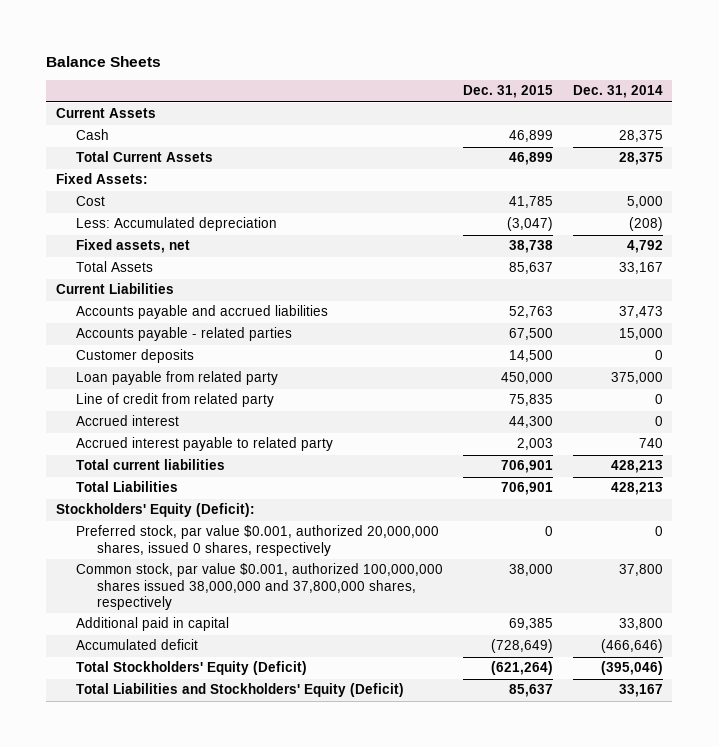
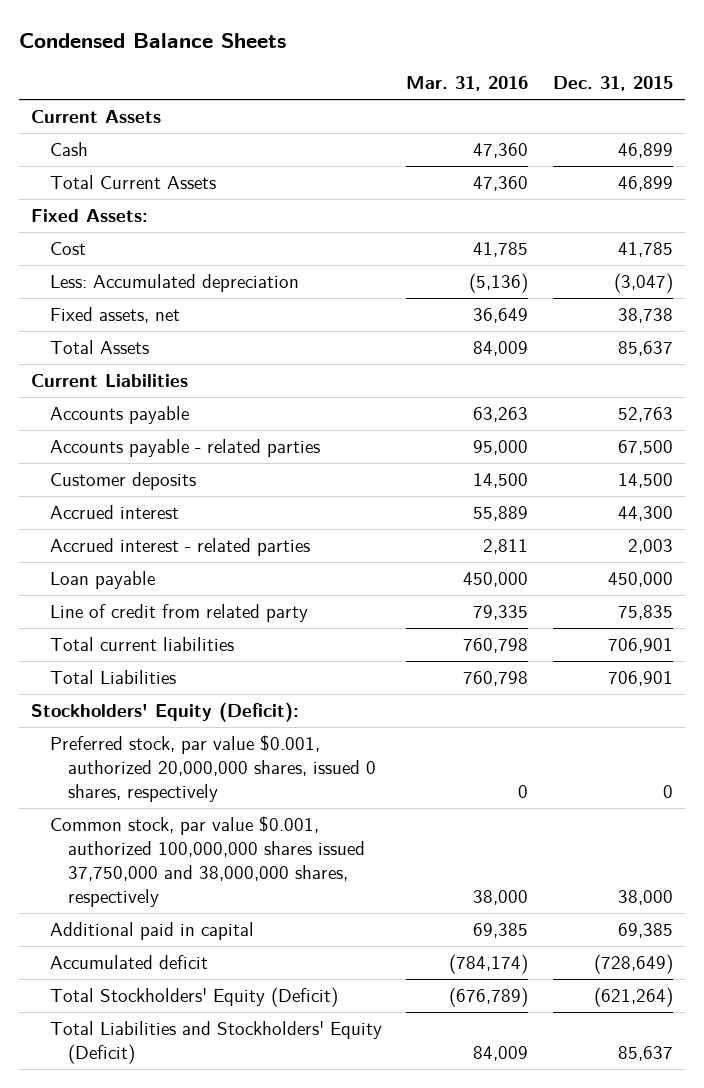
[46,55,162,67] Balance Sheets -> [18,32,286,48] Condensed Balance Sheets
[572,85,663,99] Dec. 31, 2014 -> none
none -> [406,76,529,92] Mar. 31, 2016
[76,305,329,320] Accounts payable and accrued liabilities -> [49,405,189,424] Accounts payable
[76,371,279,386] Loan payable from related party -> none
[76,437,334,452] Accrued interest payable to related party -> [49,537,310,556] Accrued interest - related parties
none -> [49,570,155,589] Loan payable
[76,393,275,408] Line of credit from related party -> [49,603,308,622] Line of credit from related party
[76,563,444,611] Common stock, par value $0.001, authorized 100,000,000 shares issued 38,000,000 and 37,800,000 shares, respectively -> [49,815,366,908] Common stock, par value $0.001, authorized 100,000,000 shares issued 37,750,000 and 38,000,000 shares, respectively

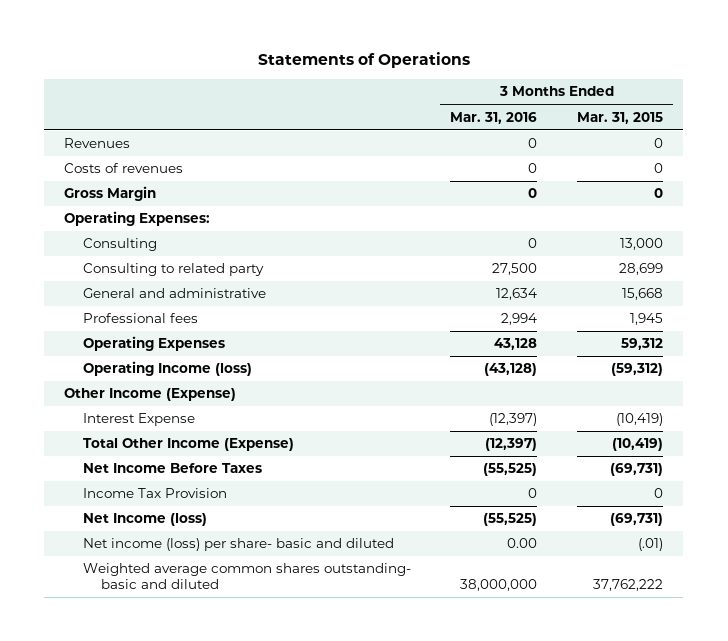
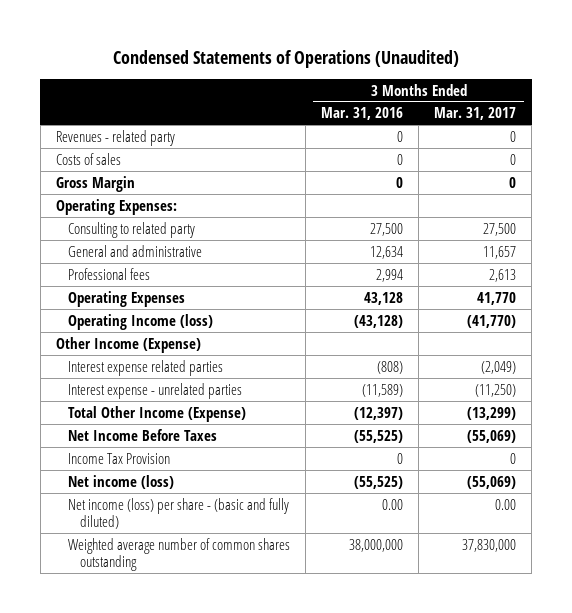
[257,52,470,69] Statements of Operations -> [113,49,460,68] Condensed Statements of Operations (Unaudited)
[577,111,664,124] Mar. 31, 2015 -> none
none -> [434,107,517,121] Mar. 31, 2017
[64,138,131,149] Revenues -> none
none -> [55,129,175,146] Revenues - related party
[64,163,184,174] Costs of revenues -> [55,152,121,165] Costs of sales
[82,238,157,252] Consulting -> none
none -> [67,359,223,376] Interest expense related parties
[82,413,195,427] Interest Expense -> [67,382,242,399] Interest expense - unrelated parties
[489,413,538,427] (12,397) -> [362,383,404,397] (11,589)
[82,513,207,527] Net Income (loss) -> [67,474,174,489] Net income (loss)
[82,538,394,552] Net income (loss) per share- basic and diluted -> [67,497,289,530] Net income (loss) per share - (basic and fully diluted)
[82,563,411,590] Weighted average common shares outstanding- basic and diluted -> [67,537,290,572] Weighted average number of common shares outstanding

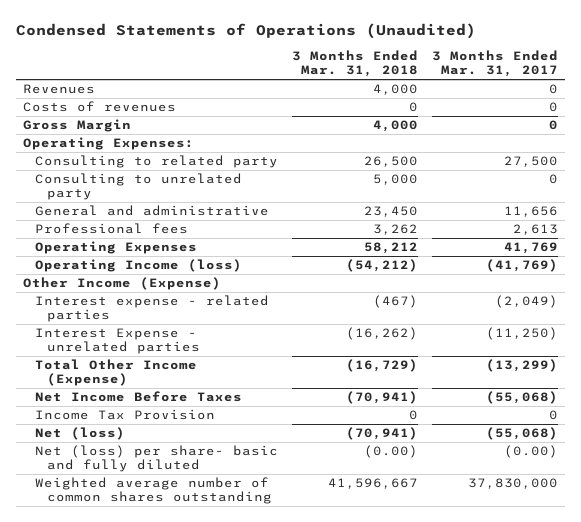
[321,107,404,121] Mar. 31, 2016 -> none
none -> [291,50,418,78] 3 Months Ended Mar. 31, 2018
[55,129,175,146] Revenues - related party -> none
none -> [22,84,95,95] Revenues
[55,152,121,165] Costs of sales -> [22,101,176,113] Costs of revenues
none -> [34,173,242,201] Consulting to unrelated party
[483,245,517,259] 11,657 -> [503,206,558,218] 11,656
[477,291,517,305] 41,770 -> [503,242,558,255] 41,769
[467,314,517,328] (41,770) -> [485,259,558,273] (41,769)
[67,359,223,376] Interest expense related parties -> [34,295,269,323] Interest expense - related parties
[67,382,242,399] Interest expense - unrelated parties -> [34,328,200,355] Interest Expense - unrelated parties
[467,429,517,443] (55,069) -> [485,391,558,405] (55,068)
[67,474,174,489] Net income (loss) -> [34,427,125,441] Net (loss)
[467,475,517,489] (55,069) -> [485,427,558,441] (55,068)
[67,497,289,530] Net income (loss) per share - (basic and fully diluted) -> [34,445,278,473] Net (loss) per share- basic and fully diluted
[495,498,517,510] 0.00 -> [503,445,558,459] (0.00)

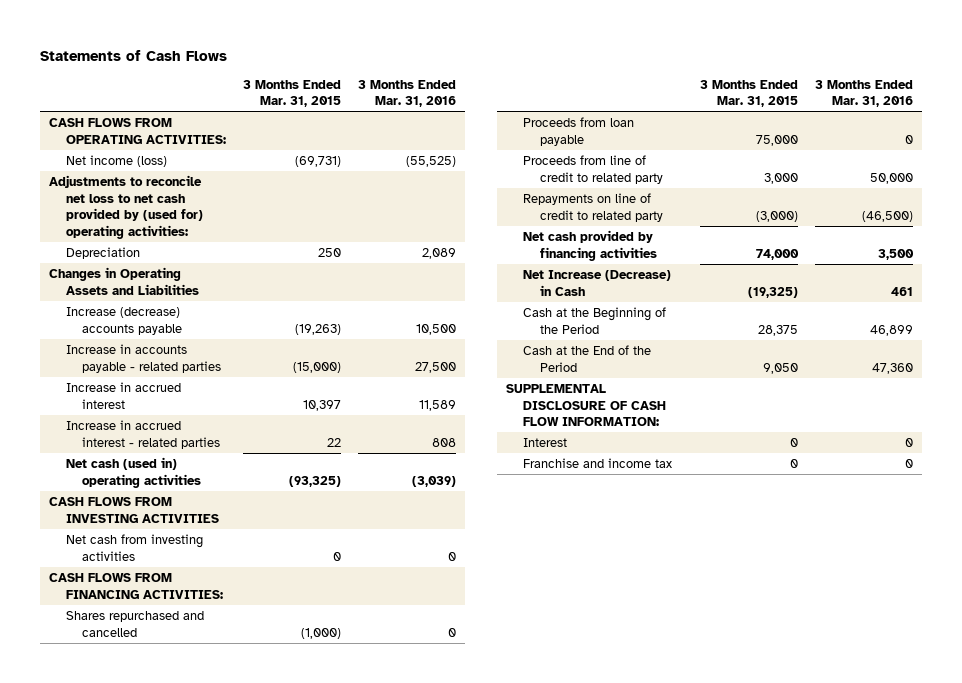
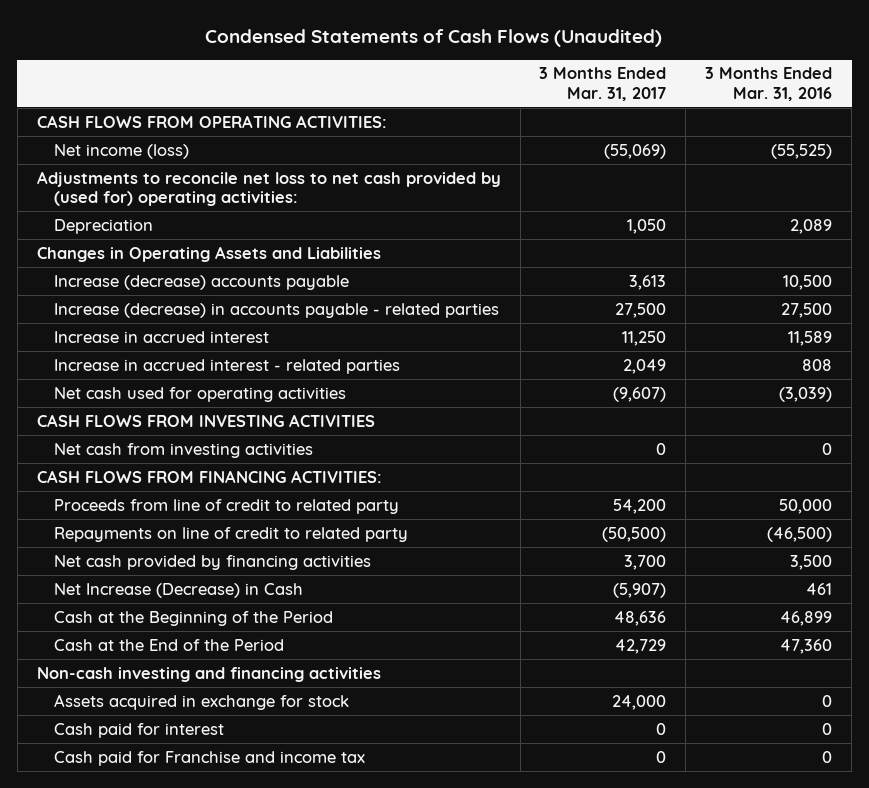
[40,49,228,61] Statements of Cash Flows -> [205,29,663,48] Condensed Statements of Cash Flows (Unaudited)
[242,79,341,108] 3 Months Ended Mar. 31, 2015 -> none
none -> [539,67,667,101] 3 Months Ended Mar. 31, 2017
[65,344,222,373] Increase in accounts payable - related parties -> [53,302,499,318] Increase (decrease) in accounts payable - related parties
[65,457,202,488] Net cash (used in) operating activities -> [53,386,346,402] Net cash used for operating activities
[65,611,204,637] Shares repurchased and cancelled -> none
[522,117,634,146] Proceeds from loan payable -> none
[506,384,666,427] SUPPLEMENTAL DISCLOSURE OF CASH FLOW INFORMATION: -> none
none -> [36,666,381,682] Non-cash investing and financing activities
none -> [53,693,349,710] Assets acquired in exchange for stock
[522,438,567,448] Interest -> [53,722,224,738] Cash paid for interest
[522,458,672,469] Franchise and income tax -> [53,750,365,766] Cash paid for Franchise and income tax

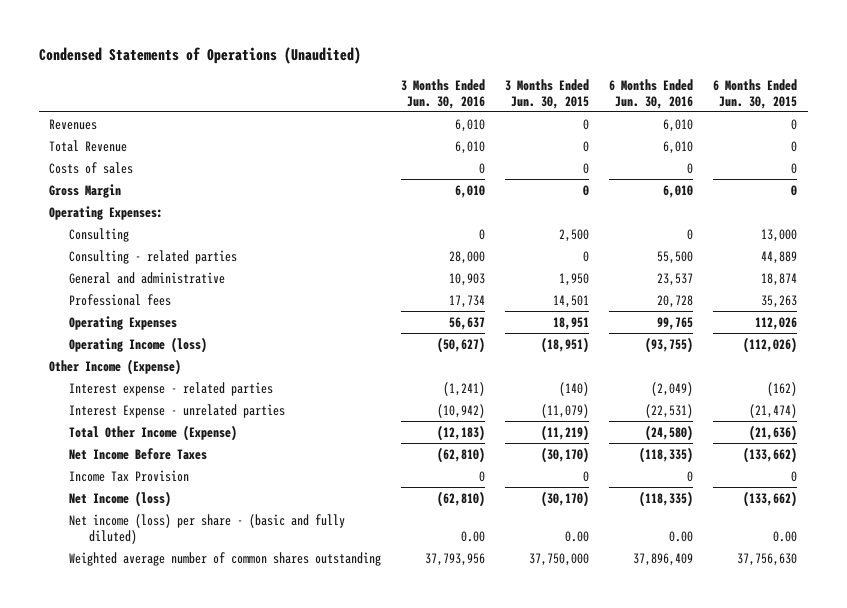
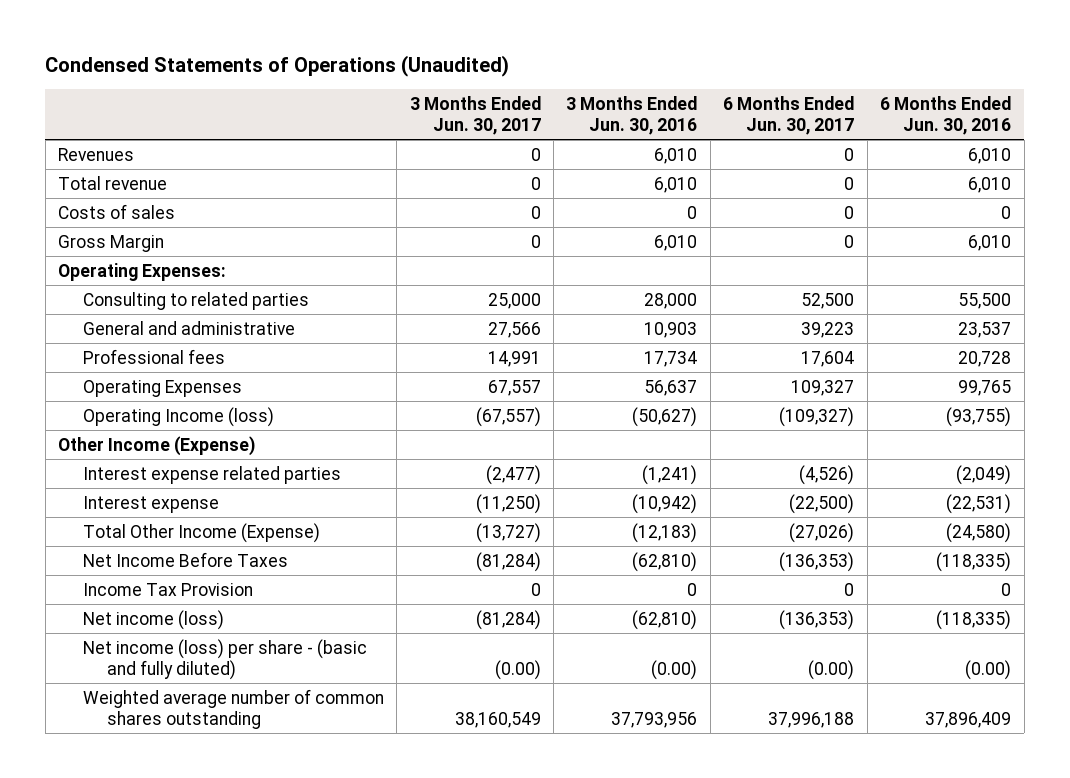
[505,78,590,109] 3 Months Ended Jun. 30, 2015 -> none
[713,78,798,109] 6 Months Ended Jun. 30, 2015 -> none
none -> [409,96,541,135] 3 Months Ended Jun. 30, 2017
none -> [723,96,855,135] 6 Months Ended Jun. 30, 2017
[49,139,128,152] Total Revenue -> [58,175,168,190] Total revenue
[69,227,130,242] Consulting -> none
[69,249,238,264] Consulting - related parties -> [82,291,309,310] Consulting to related parties
[69,381,274,396] Interest expense - related parties -> [82,465,341,484] Interest expense related parties
[69,403,286,418] Interest Expense - unrelated parties -> [82,495,219,513] Interest expense
[69,490,172,507] Net Income (loss) -> [82,609,224,630] Net income (loss)
[461,530,486,542] 0.00 -> [651,659,698,680] (0.00)
[669,530,694,542] 0.00 -> [965,659,1012,680] (0.00)

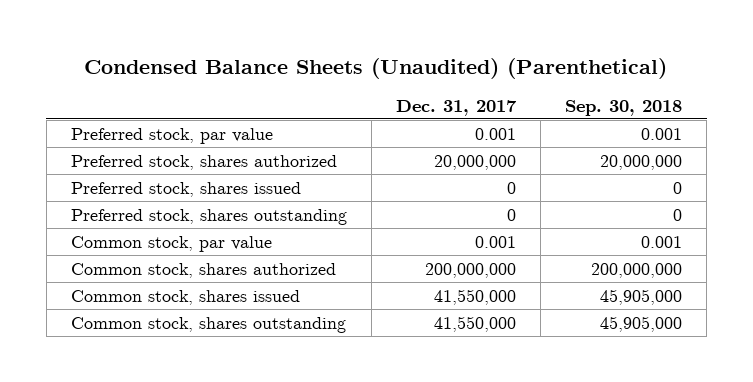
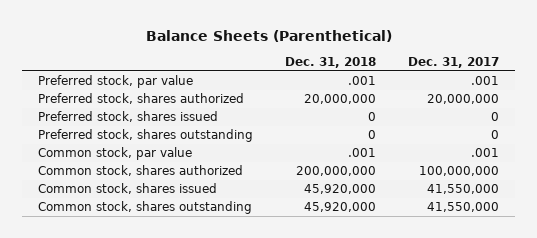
[84,57,668,79] Condensed Balance Sheets (Unaudited) (Parenthetical) -> [145,29,392,42] Balance Sheets (Parenthetical)
[565,99,683,116] Sep. 30, 2018 -> none
none -> [285,57,377,69] Dec. 31, 2018
[474,127,516,140] 0.001 -> [471,76,500,86] .001
[474,235,516,248] 0.001 -> [471,148,500,158] .001
[424,262,516,278] 200,000,000 -> [419,166,500,177] 100,000,000

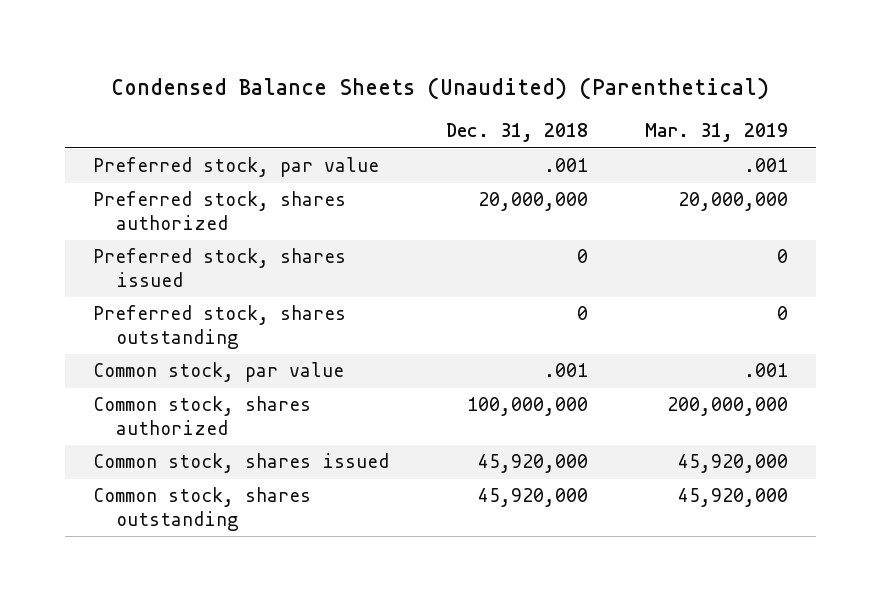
[145,29,392,42] Balance Sheets (Parenthetical) -> [111,76,770,100] Condensed Balance Sheets (Unaudited) (Parenthetical)
[408,57,500,69] Dec. 31, 2017 -> none
none -> [644,123,788,143] Mar. 31, 2019
[296,166,377,177] 200,000,000 -> [466,397,588,417] 100,000,000

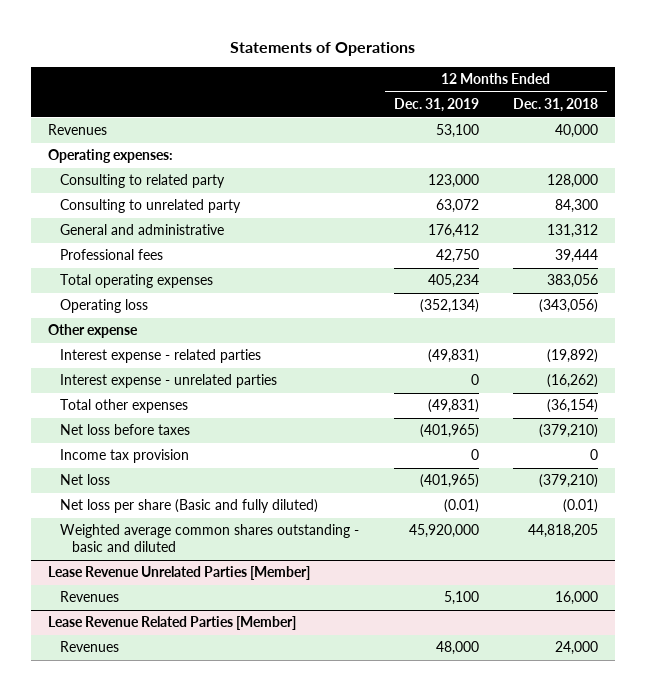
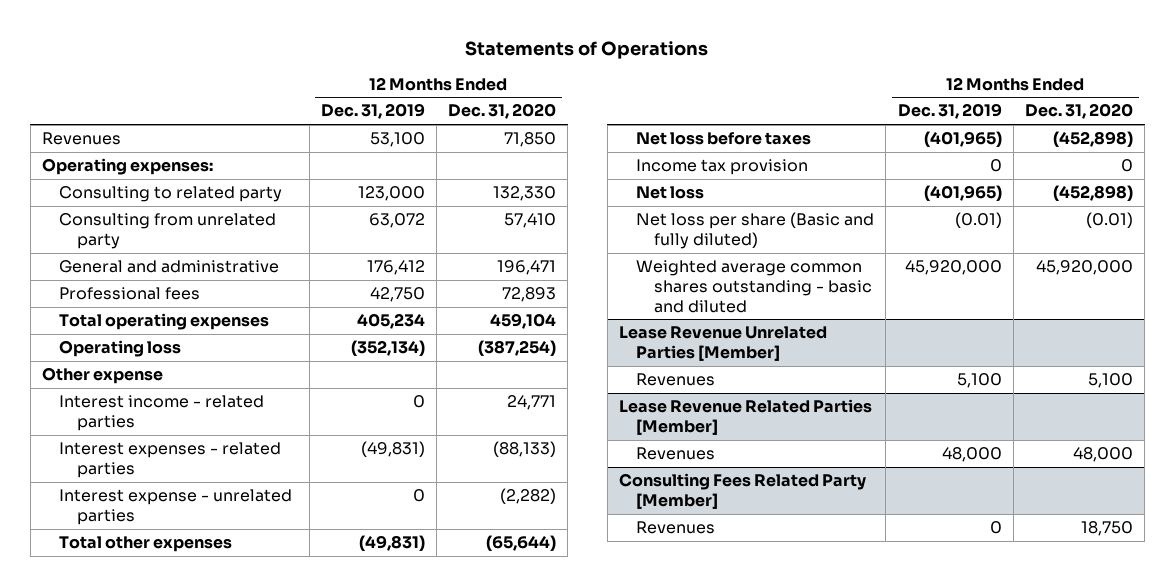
[513,98,599,113] Dec. 31, 2018 -> none
none -> [448,103,557,120] Dec. 31, 2020
[60,199,242,214] Consulting to unrelated party -> [59,213,277,249] Consulting from unrelated party
none -> [59,395,265,431] Interest income - related parties
[60,349,262,364] Interest expense - related parties -> [59,442,282,478] Interest expenses - related parties
none -> [618,473,866,509] Consulting Fees Related Party [Member]
none -> [636,521,716,535] Revenues

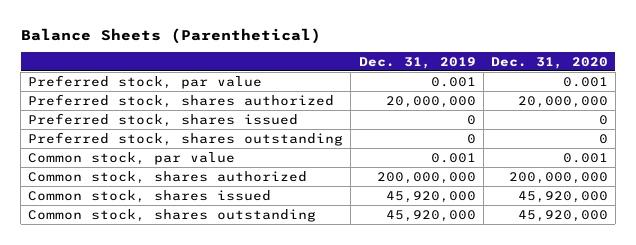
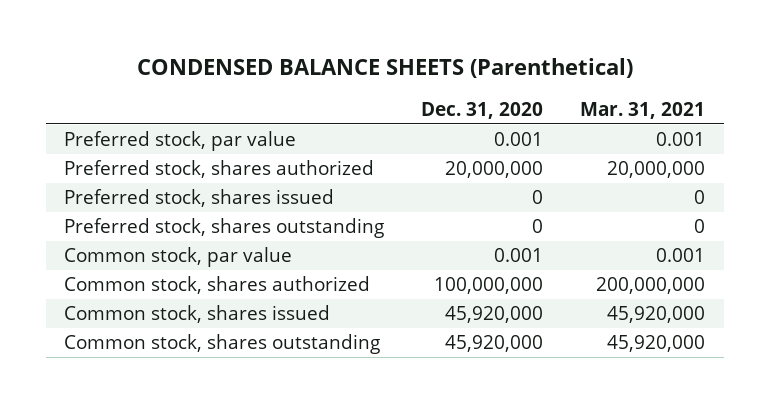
[20,27,321,44] Balance Sheets (Parenthetical) -> [136,58,633,79] CONDENSED BALANCE SHEETS (Parenthetical)
[358,56,476,69] Dec. 31, 2019 -> none
none -> [580,101,706,119] Mar. 31, 2021
[508,171,608,184] 200,000,000 -> [434,277,544,295] 100,000,000

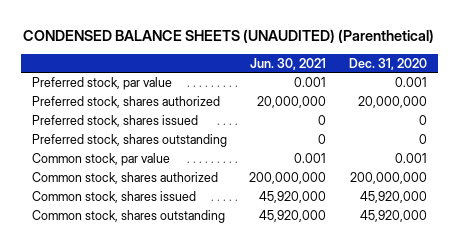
[136,58,633,79] CONDENSED BALANCE SHEETS (Parenthetical) -> [23,28,435,43] CONDENSED BALANCE SHEETS (UNAUDITED) (Parenthetical)
[580,101,706,119] Mar. 31, 2021 -> none
none -> [250,57,327,70] Jun. 30, 2021
[434,277,544,295] 100,000,000 -> [349,172,427,185] 200,000,000

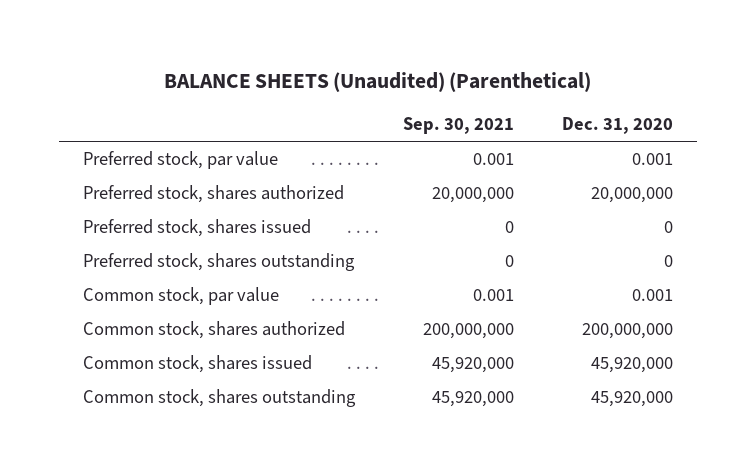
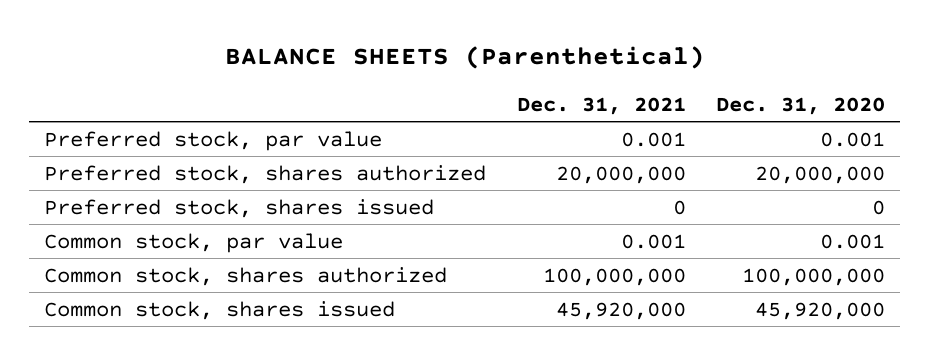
[164,72,592,93] BALANCE SHEETS (Unaudited) (Parenthetical) -> [224,46,705,70] BALANCE SHEETS (Parenthetical)
[403,117,515,135] Sep. 30, 2021 -> none
none -> [516,96,686,115] Dec. 31, 2021
[83,253,356,272] Preferred stock, shares outstanding -> none
[581,323,673,340] 200,000,000 -> [742,267,886,286] 100,000,000
[83,389,357,408] Common stock, shares outstanding -> none

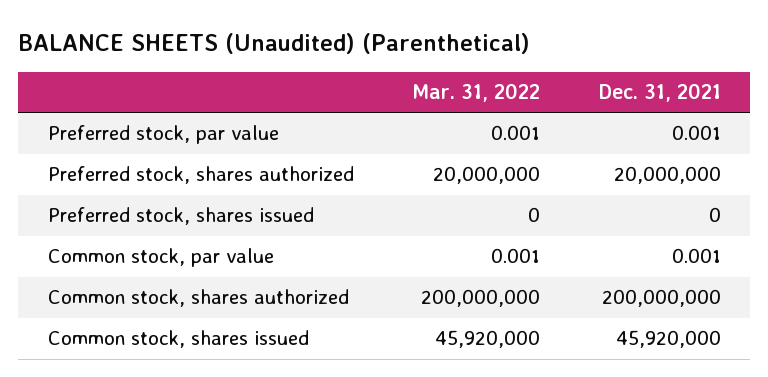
[224,46,705,70] BALANCE SHEETS (Parenthetical) -> [18,32,531,54] BALANCE SHEETS (Unaudited) (Parenthetical)
[716,96,886,115] Dec. 31, 2020 -> none
none -> [412,83,541,103] Mar. 31, 2022
[542,267,686,286] 100,000,000 -> [601,289,721,308] 200,000,000

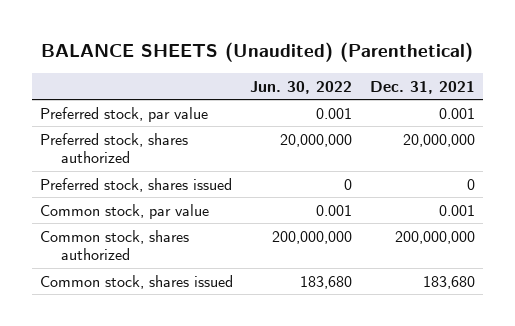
[412,83,541,103] Mar. 31, 2022 -> none
none -> [250,80,353,94] Jun. 30, 2022
[615,330,721,349] 45,920,000 -> [422,275,475,289] 183,680

